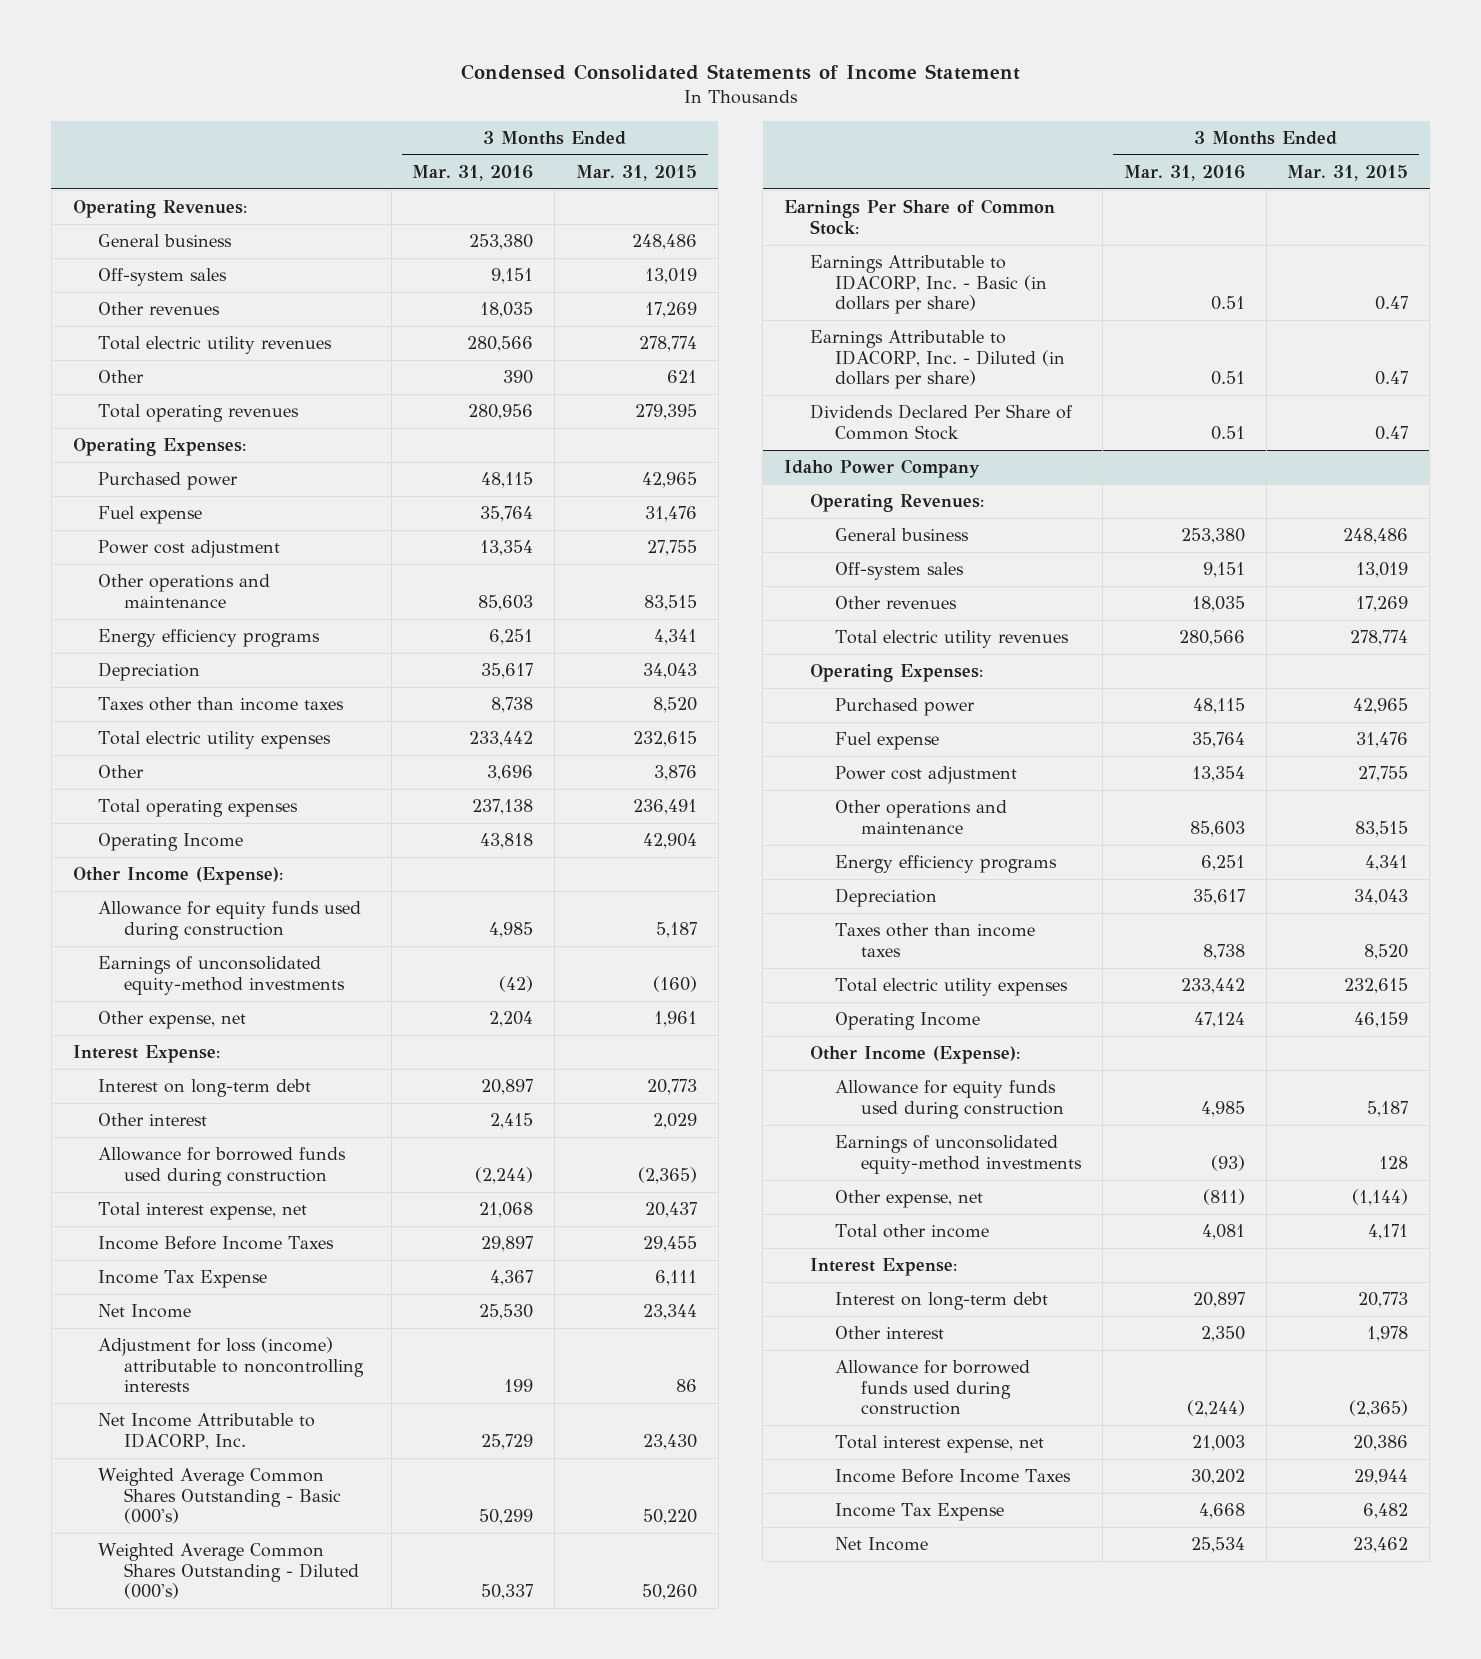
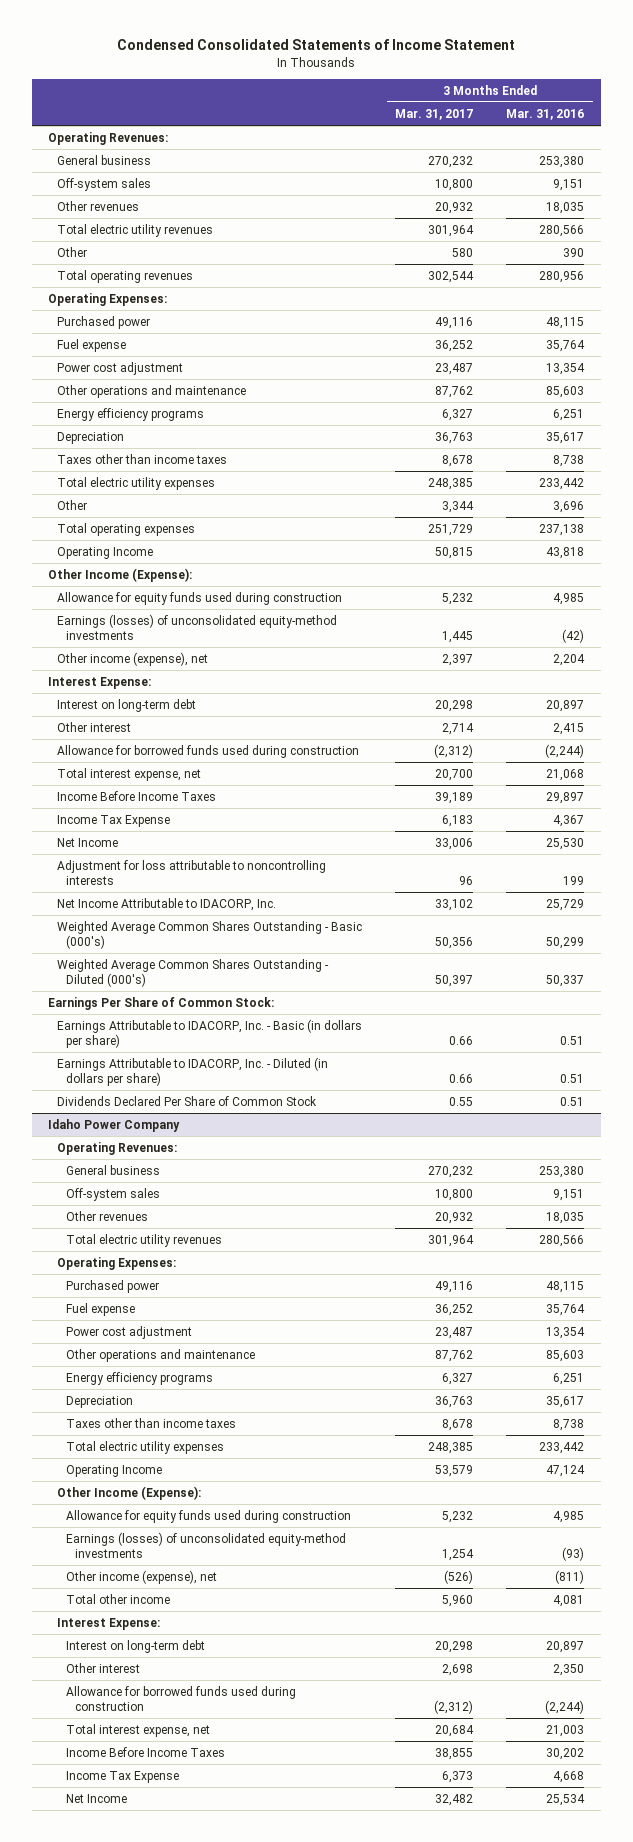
[575,164,697,181] Mar. 31, 2015 -> none
none -> [395,108,474,120] Mar. 31, 2017
[98,956,346,995] Earnings of unconsolidated equity-method investments -> [57,613,338,640] Earnings (losses) of unconsolidated equity-method investments
[98,1011,247,1030] Other expense, net -> [57,651,209,666] Other income (expense), net
[98,1337,365,1393] Adjustment for loss (income) attributable to noncontrolling interests -> [57,859,327,885] Adjustment for loss attributable to noncontrolling interests
[835,1135,1083,1174] Earnings of unconsolidated equity-method investments -> [65,1531,346,1558] Earnings (losses) of unconsolidated equity-method investments
[835,1190,984,1209] Other expense, net -> [65,1569,217,1584] Other income (expense), net

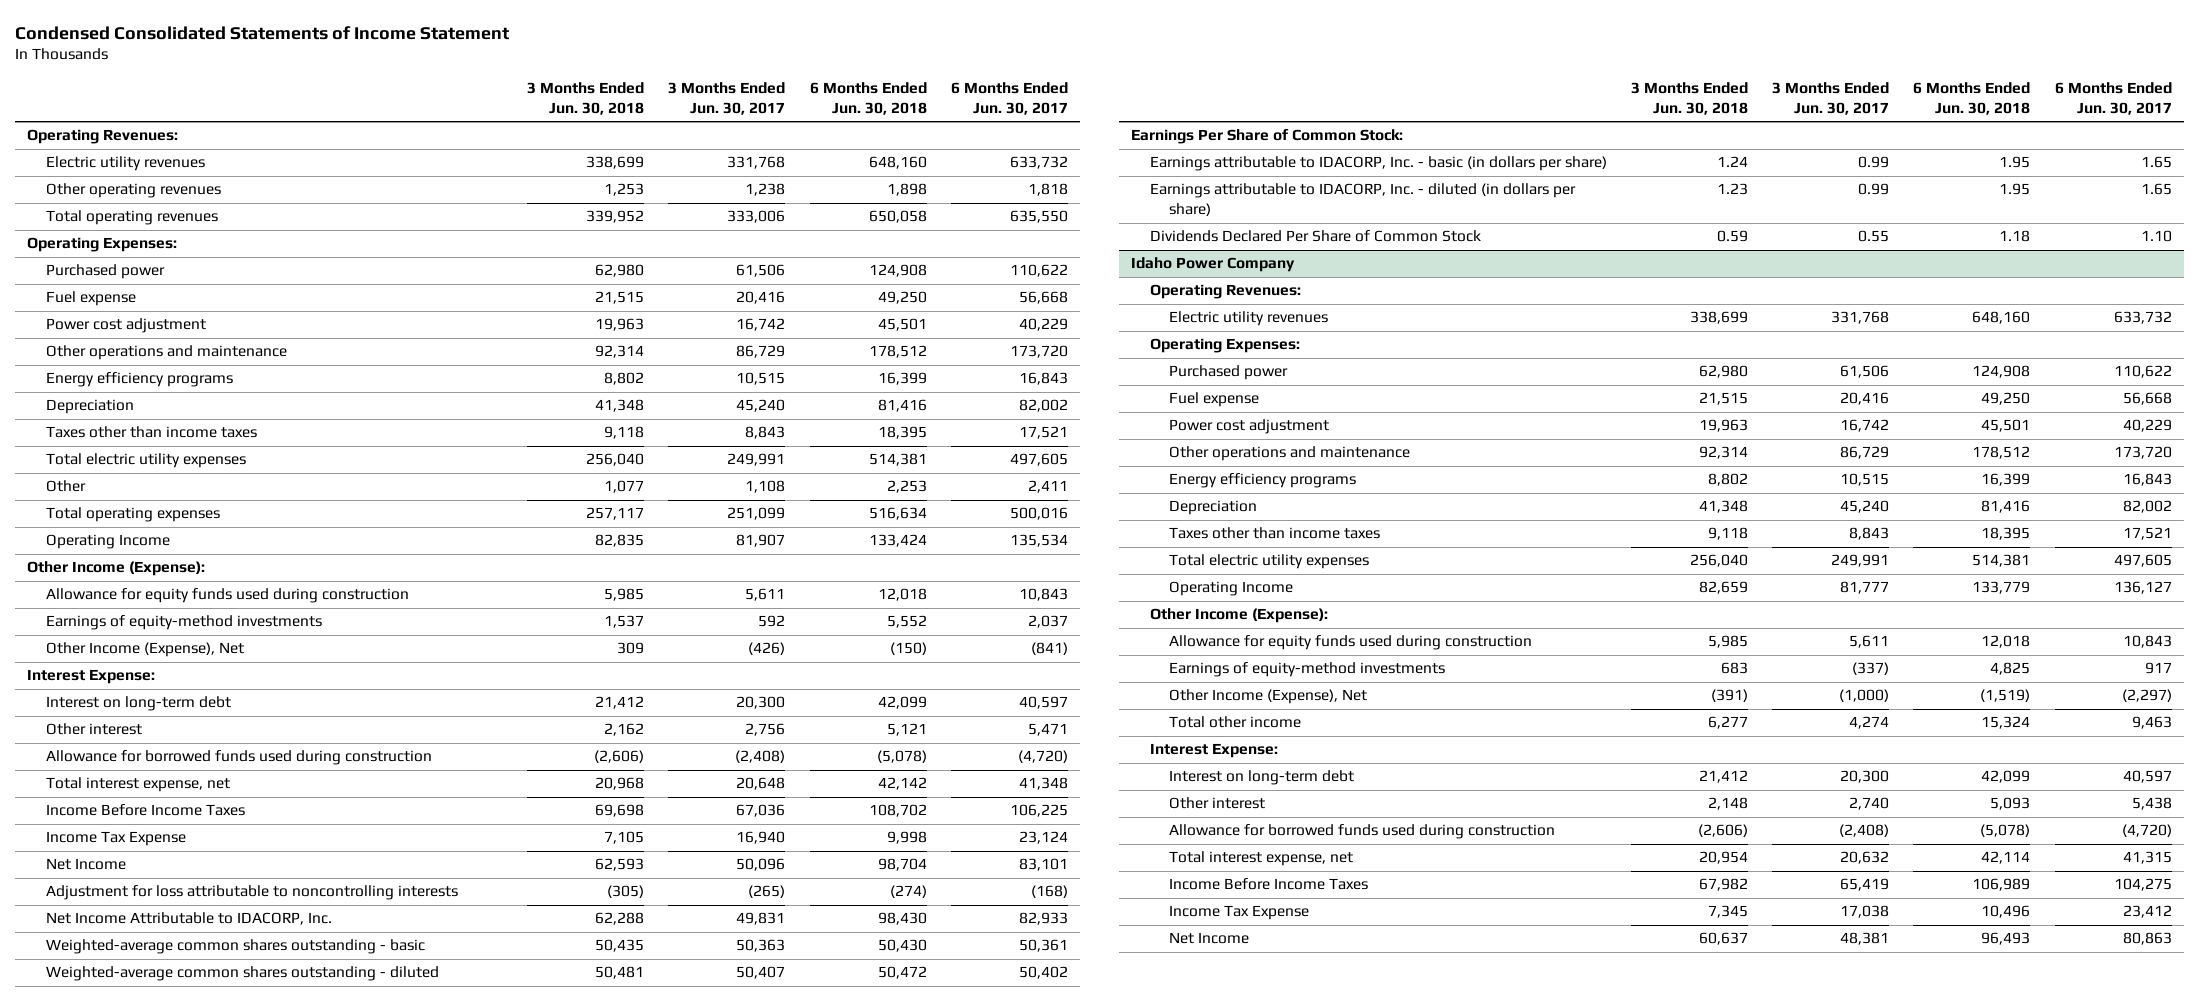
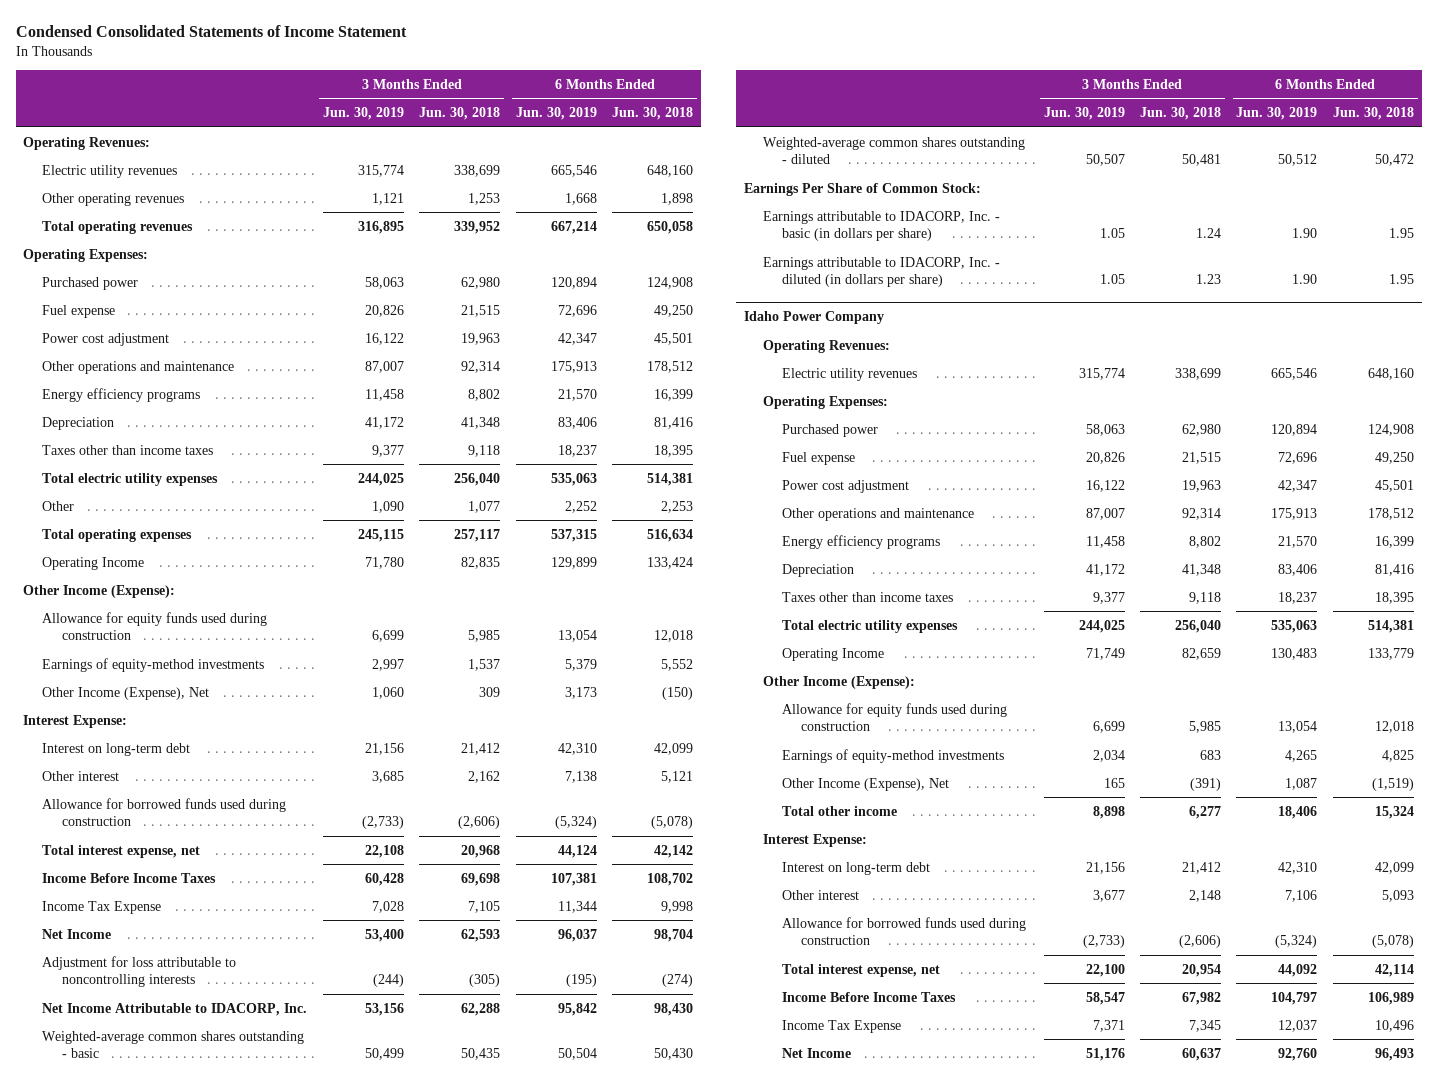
[668,82,786,115] 3 Months Ended Jun. 30, 2017 -> none
[950,82,1068,115] 6 Months Ended Jun. 30, 2017 -> none
none -> [322,107,404,121] Jun. 30, 2019
none -> [515,107,597,121] Jun. 30, 2019
[1149,230,1481,243] Dividends Declared Per Share of Common Stock -> none

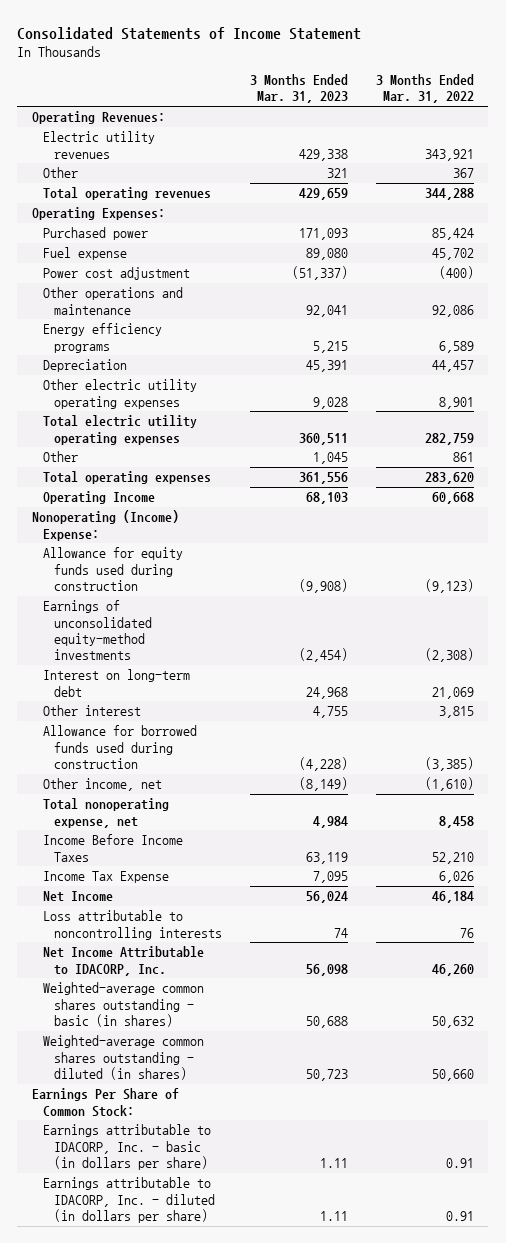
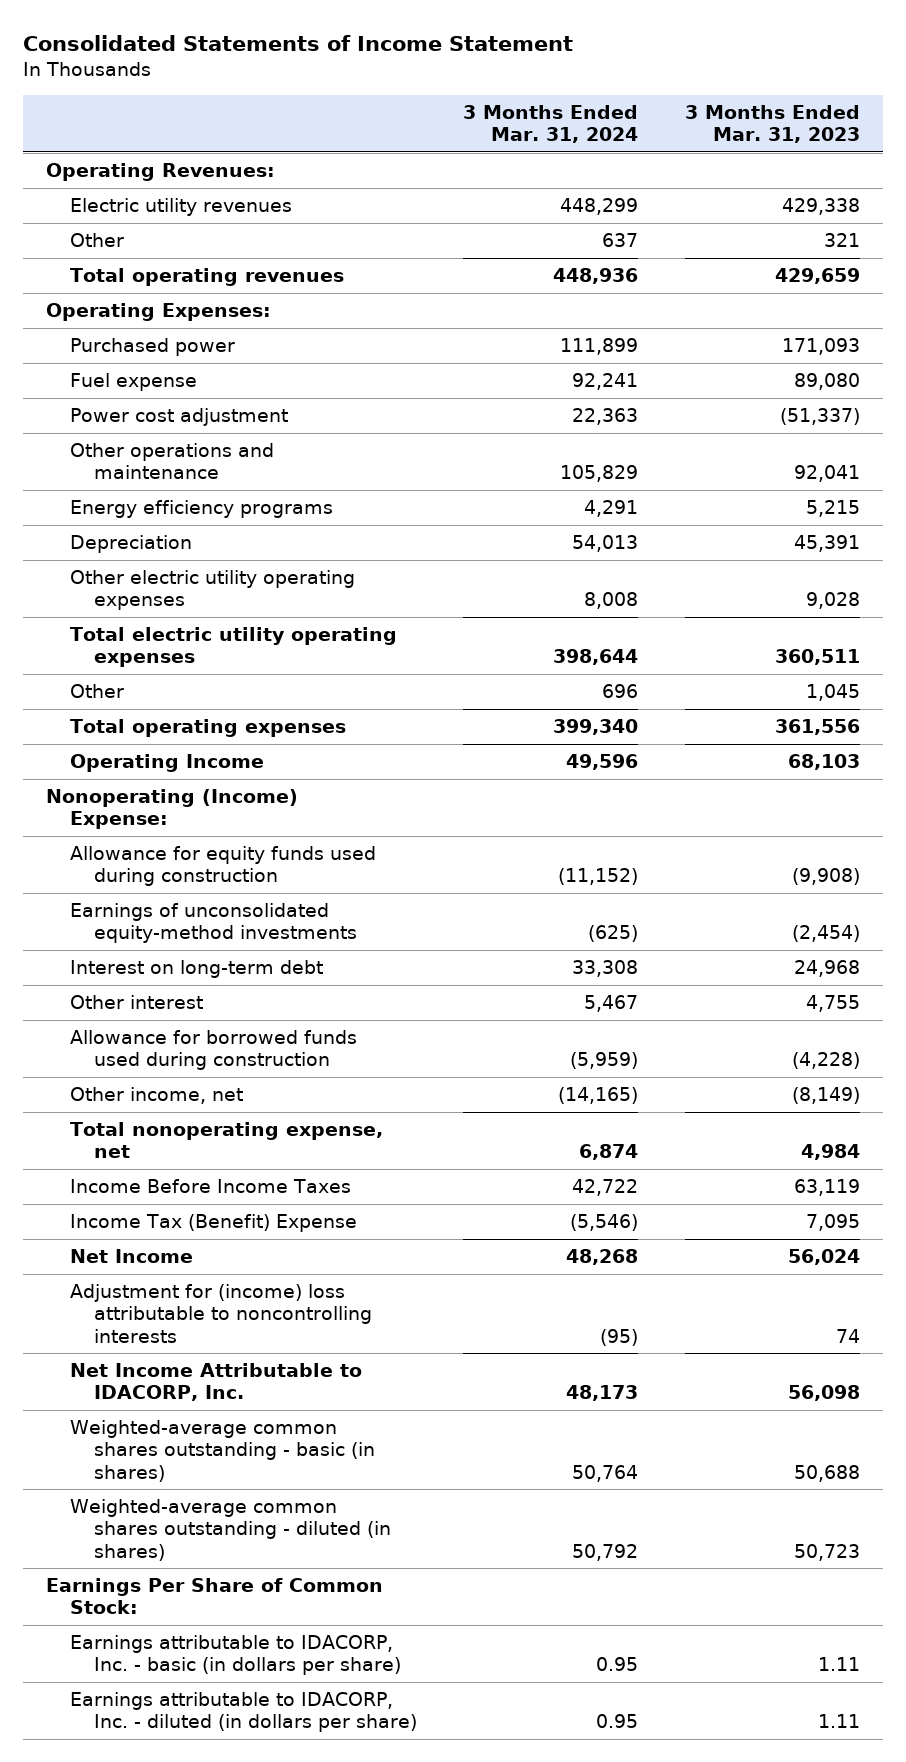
[376,74,475,104] 3 Months Ended Mar. 31, 2022 -> none
none -> [463,104,639,144] 3 Months Ended Mar. 31, 2024
[42,871,169,884] Income Tax Expense -> [69,1214,357,1233] Income Tax (Benefit) Expense
[42,910,222,940] Loss attributable to noncontrolling interests -> [69,1284,372,1343] Adjustment for (income) loss attributable to noncontrolling interests

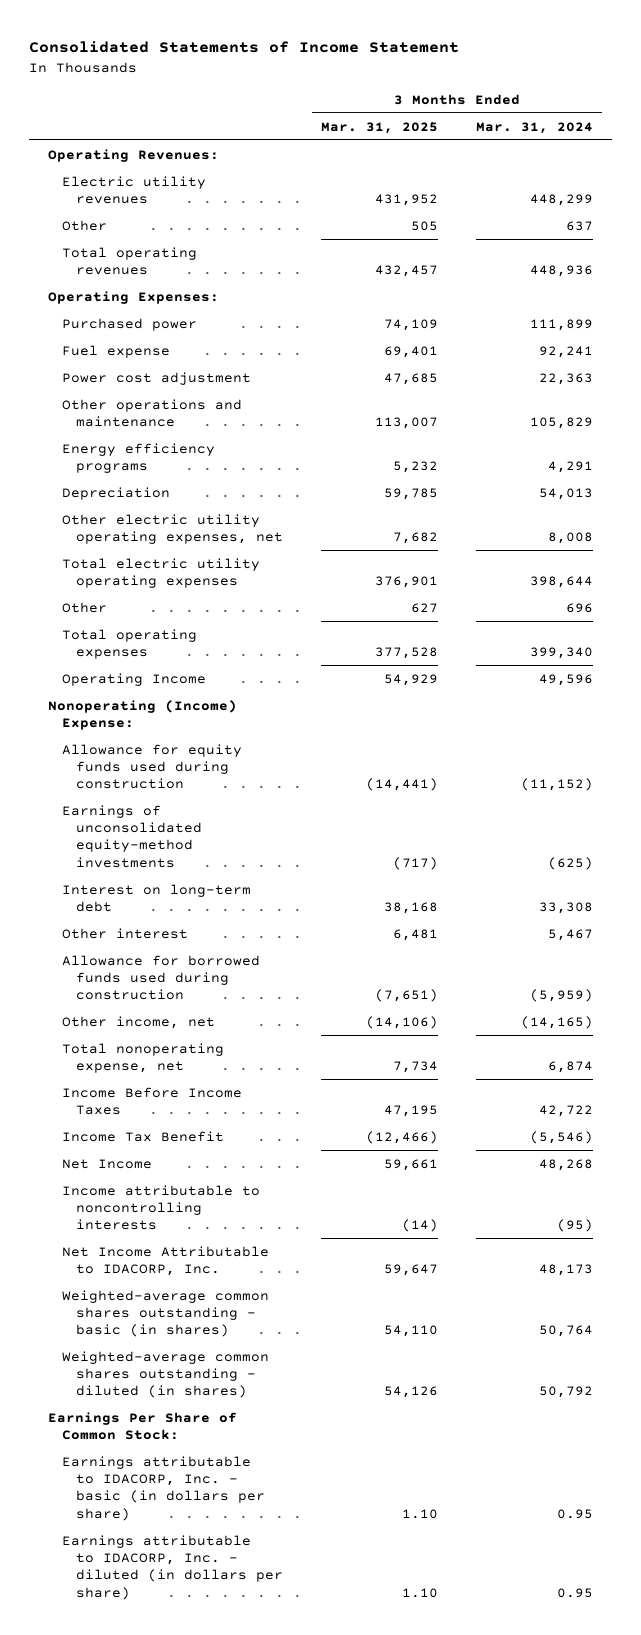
[684,104,860,144] 3 Months Ended Mar. 31, 2023 -> none
none -> [321,121,439,134] Mar. 31, 2025
[69,570,355,611] Other electric utility operating expenses -> [62,513,284,544] Other electric utility operating expenses, net
[69,1214,357,1233] Income Tax (Benefit) Expense -> [62,1130,225,1142] Income Tax Benefit
[69,1284,372,1343] Adjustment for (income) loss attributable to noncontrolling interests -> [62,1184,261,1231] Income attributable to noncontrolling interests

